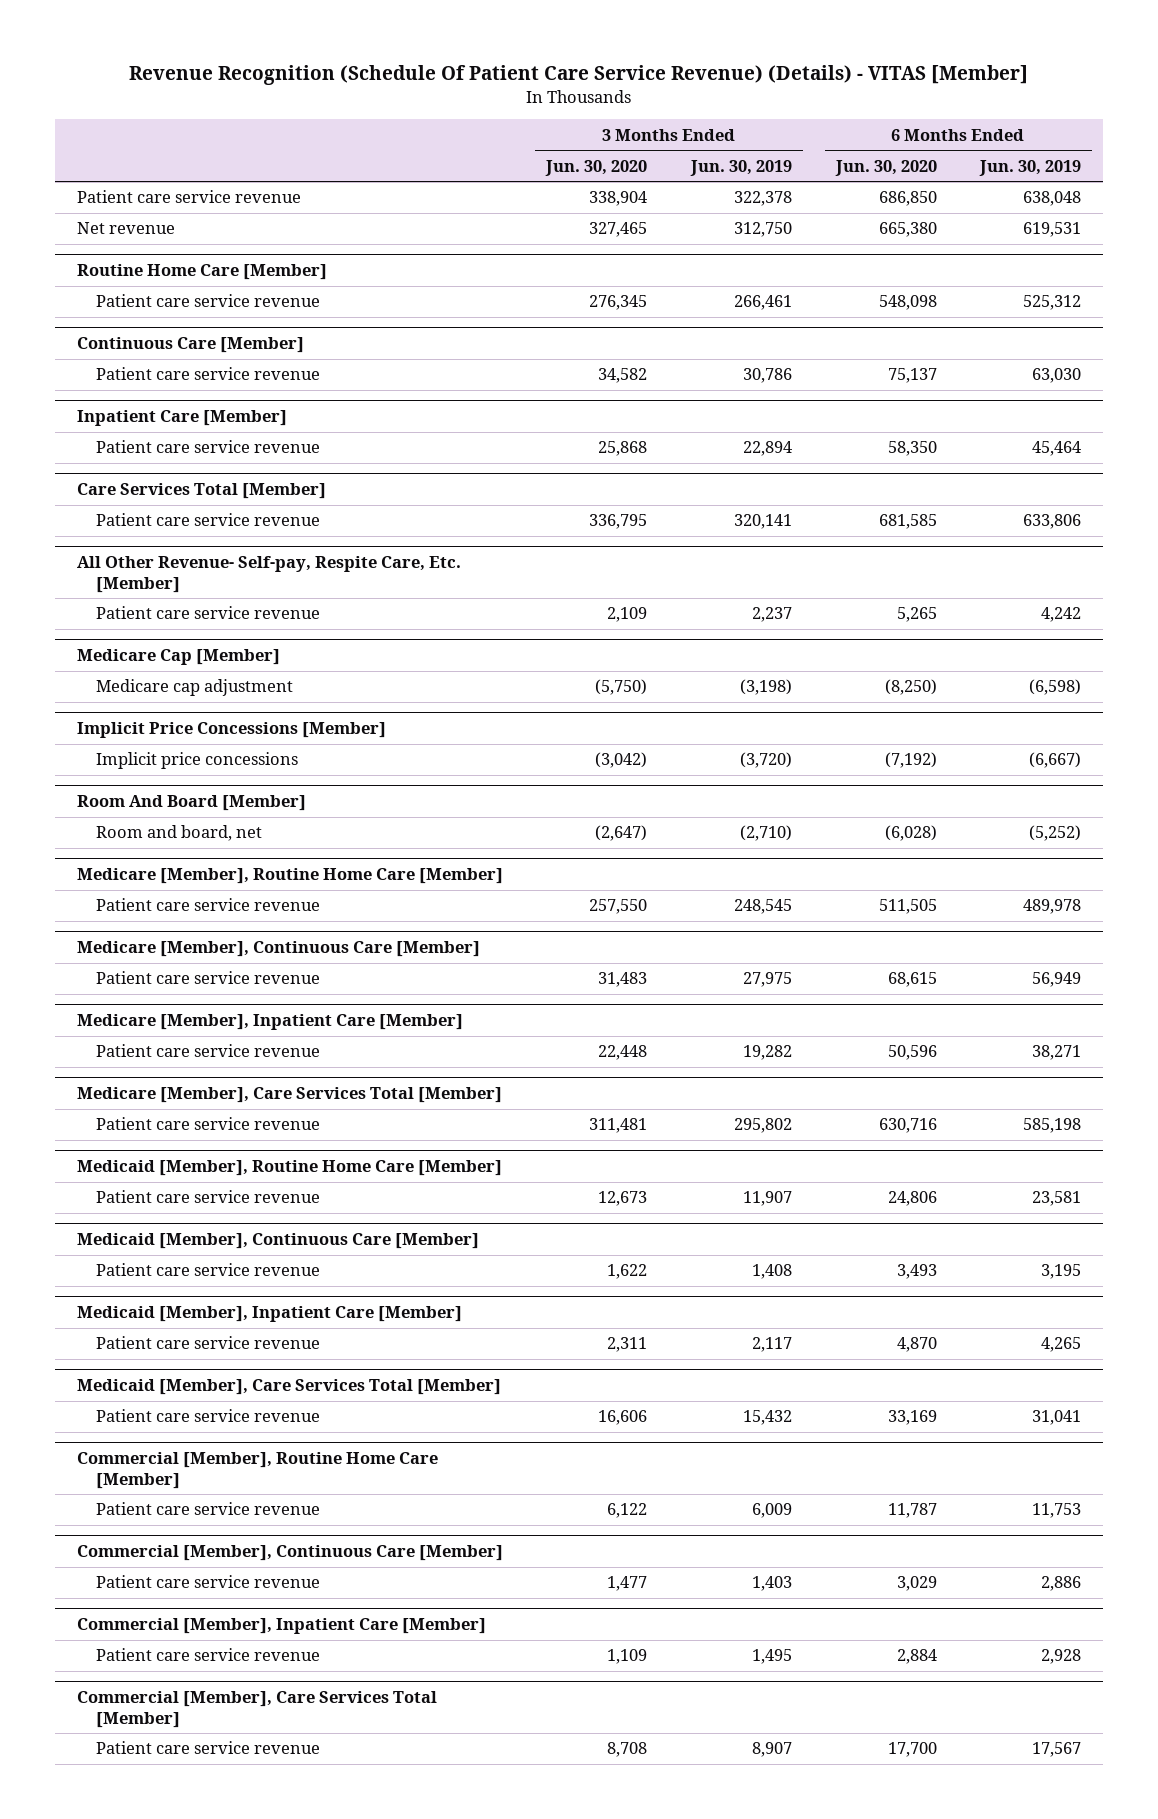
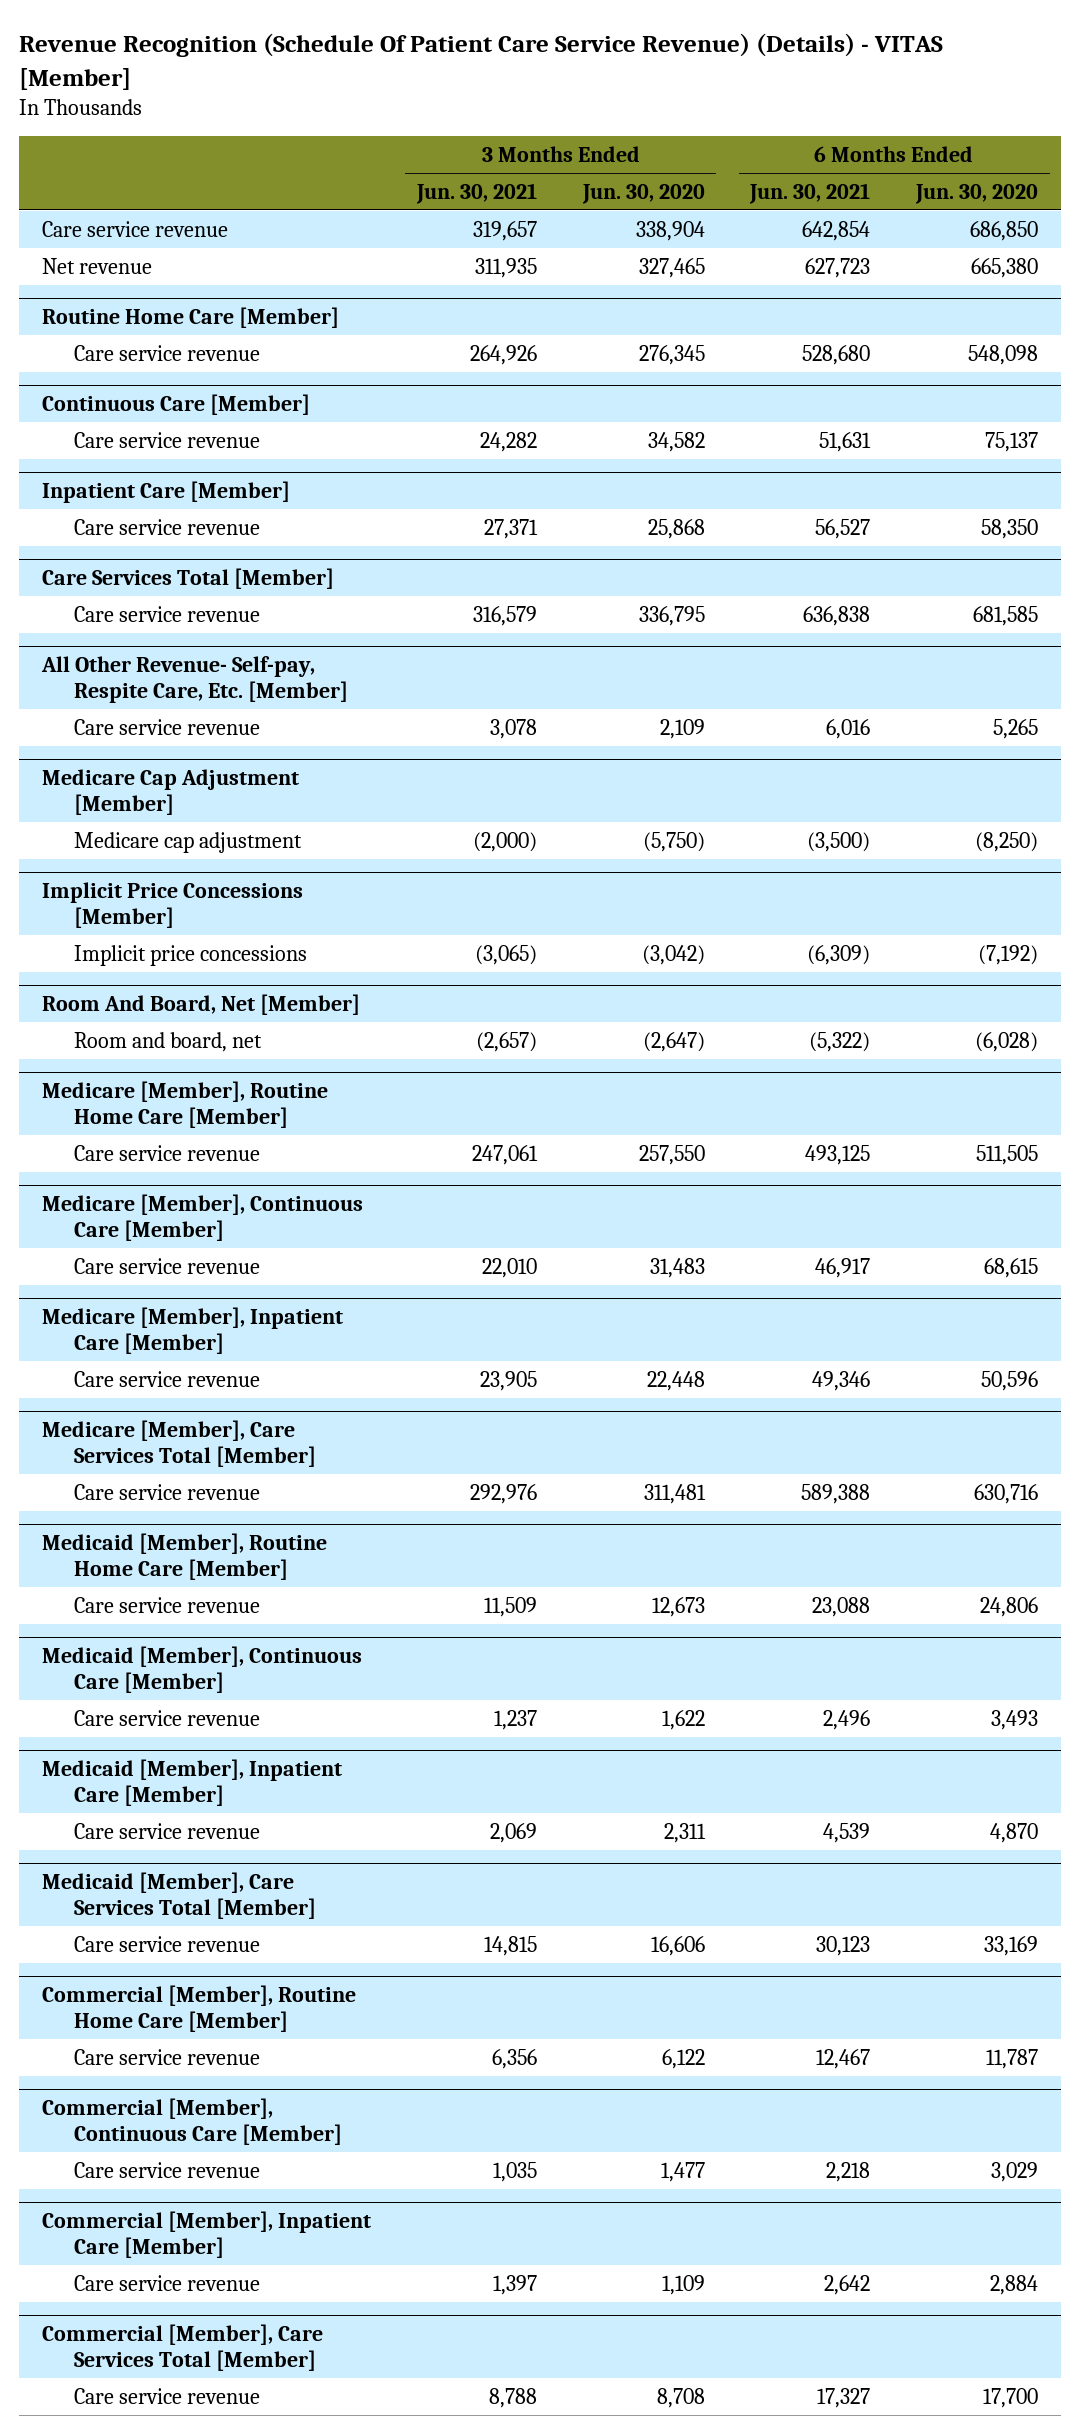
[689,159,792,176] Jun. 30, 2019 -> none
[979,159,1082,176] Jun. 30, 2019 -> none
none -> [415,182,537,204] Jun. 30, 2021
none -> [749,182,871,204] Jun. 30, 2021
[76,190,301,204] Patient care service revenue -> [41,220,228,237] Care service revenue
[96,294,321,308] Patient care service revenue -> [73,344,260,361] Care service revenue
[96,367,321,381] Patient care service revenue -> [73,431,260,448] Care service revenue
[96,440,321,454] Patient care service revenue -> [73,518,260,535] Care service revenue
[96,513,321,527] Patient care service revenue -> [73,605,260,622] Care service revenue
[96,606,321,620] Patient care service revenue -> [73,718,260,735] Care service revenue
[76,648,280,665] Medicare Cap [Member] -> [41,768,299,816] Medicare Cap Adjustment [Member]
[76,794,306,811] Room And Board [Member] -> [41,993,360,1015] Room And Board, Net [Member]
[96,898,321,912] Patient care service revenue -> [73,1144,260,1161] Care service revenue
[96,971,321,985] Patient care service revenue -> [73,1257,260,1274] Care service revenue
[96,1044,321,1058] Patient care service revenue -> [73,1370,260,1387] Care service revenue
[96,1117,321,1131] Patient care service revenue -> [73,1483,260,1500] Care service revenue
[96,1190,321,1204] Patient care service revenue -> [73,1596,260,1613] Care service revenue
[96,1263,321,1277] Patient care service revenue -> [73,1709,260,1726] Care service revenue
[96,1336,321,1350] Patient care service revenue -> [73,1822,260,1839] Care service revenue
[96,1409,321,1423] Patient care service revenue -> [73,1935,260,1952] Care service revenue
[96,1502,321,1516] Patient care service revenue -> [73,2048,260,2065] Care service revenue
[96,1575,321,1589] Patient care service revenue -> [73,2161,260,2178] Care service revenue
[96,1648,321,1662] Patient care service revenue -> [73,2274,260,2291] Care service revenue
[96,1741,321,1755] Patient care service revenue -> [73,2387,260,2404] Care service revenue

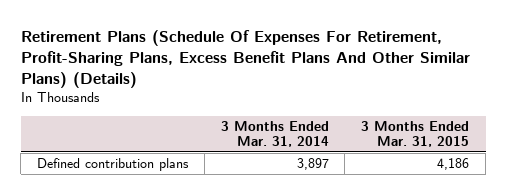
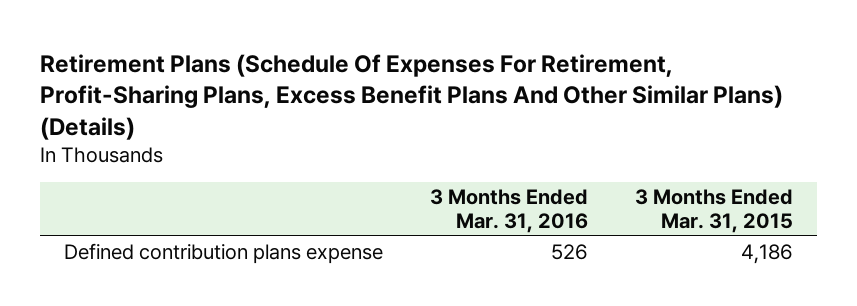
[220,120,329,148] 3 Months Ended Mar. 31, 2014 -> none
none -> [429,189,588,234] 3 Months Ended Mar. 31, 2016
[36,158,189,172] Defined contribution plans -> [63,242,383,264] Defined contribution plans expense

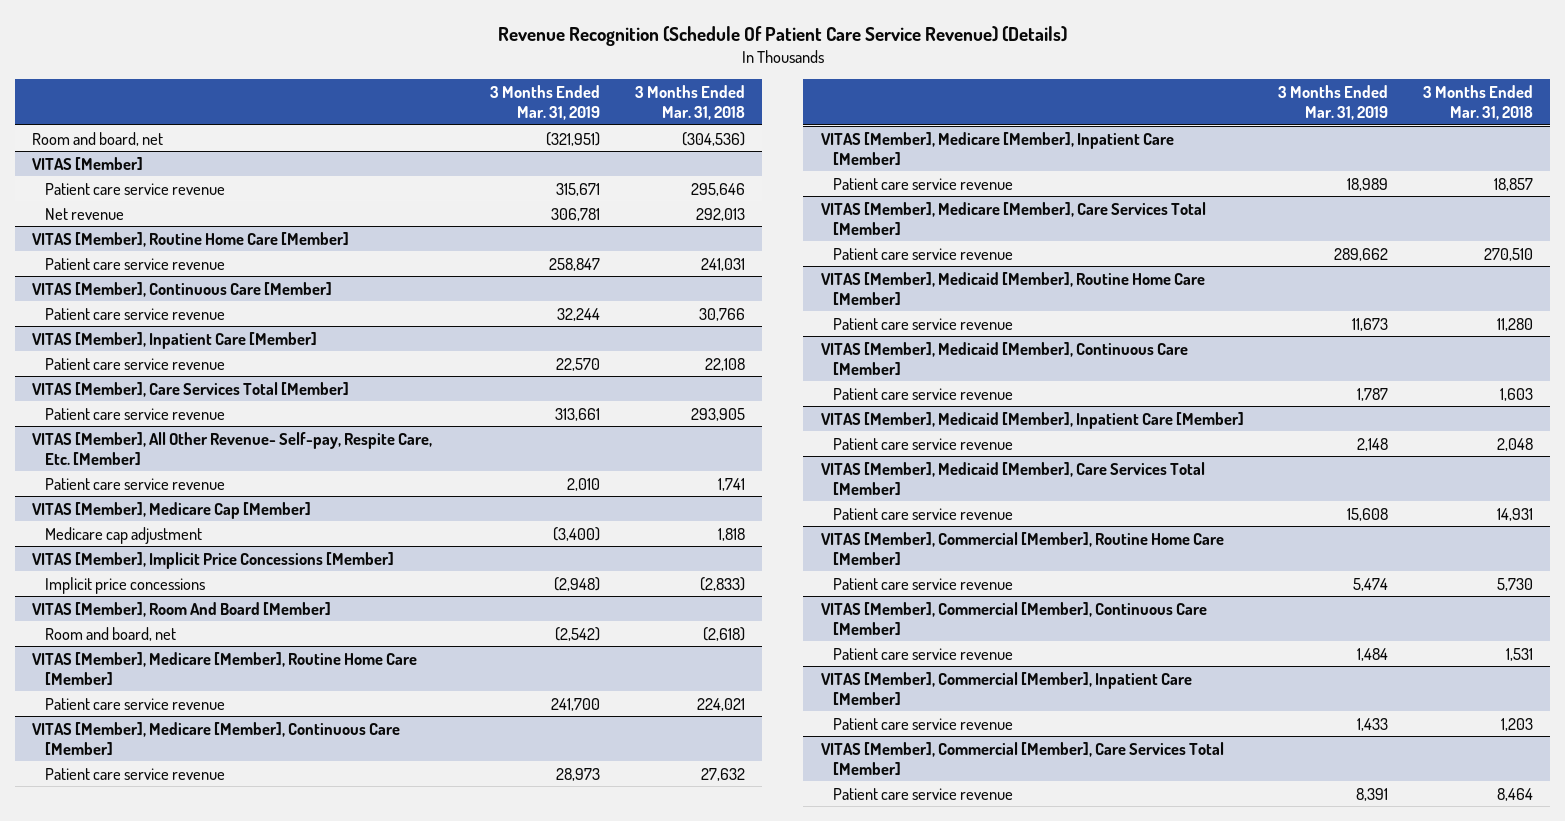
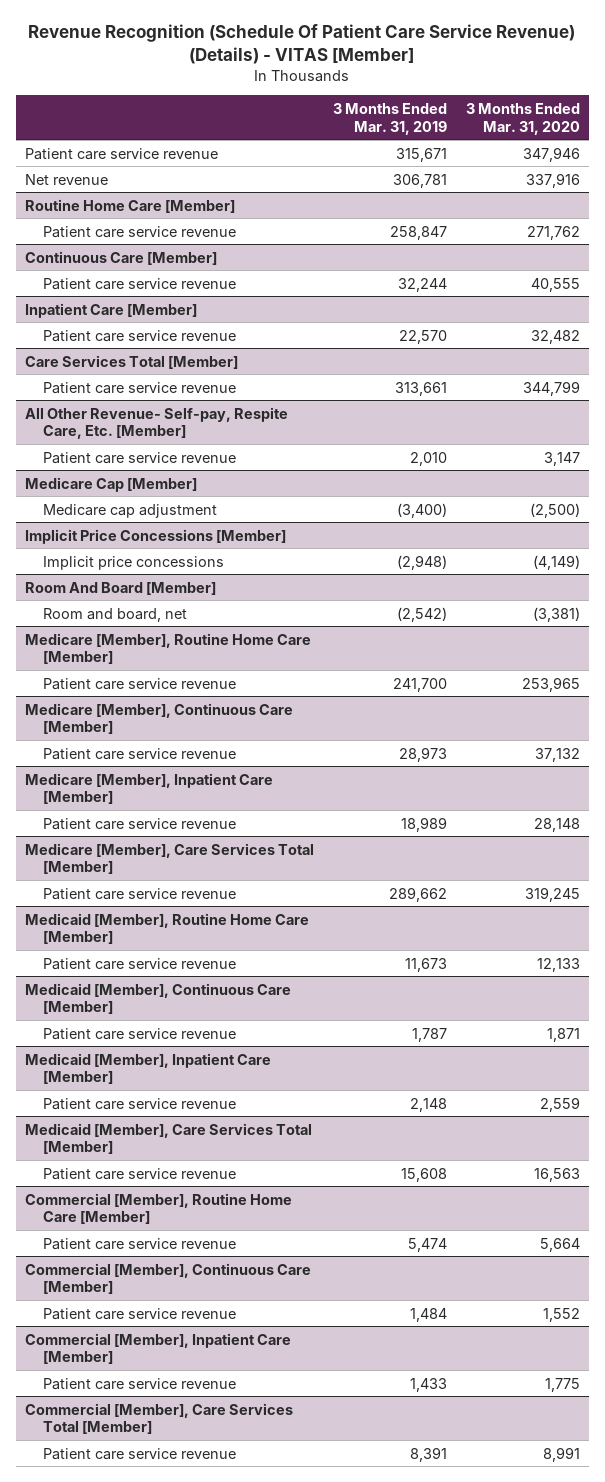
[497,25,1067,46] Revenue Recognition (Schedule Of Patient Care Service Revenue) (Details) -> [28,24,576,65] Revenue Recognition (Schedule Of Patient Care Service Revenue) (Details) - VITAS [Member]
[634,85,745,120] 3 Months Ended Mar. 31, 2018 -> none
none -> [465,102,580,135] 3 Months Ended Mar. 31, 2020
[32,131,164,146] Room and board, net -> none
[32,156,144,170] VITAS [Member] -> none
[32,231,350,247] VITAS [Member], Routine Home Care [Member] -> [25,198,236,213] Routine Home Care [Member]
[32,281,333,297] VITAS [Member], Continuous Care [Member] -> [25,250,218,265] Continuous Care [Member]
[32,331,318,349] VITAS [Member], Inpatient Care [Member] -> [25,302,198,318] Inpatient Care [Member]
[32,381,350,397] VITAS [Member], Care Services Total [Member] -> [25,354,239,369] Care Services Total [Member]
[32,431,433,465] VITAS [Member], All Other Revenue- Self-pay, Respite Care, Etc. [Member] -> [25,406,289,440] All Other Revenue- Self-pay, Respite Care, Etc. [Member]
[32,501,312,519] VITAS [Member], Medicare Cap [Member] -> [25,476,198,492] Medicare Cap [Member]
[32,551,395,569] VITAS [Member], Implicit Price Concessions [Member] -> [25,528,287,544] Implicit Price Concessions [Member]
[32,601,332,617] VITAS [Member], Room And Board [Member] -> [25,581,217,595] Room And Board [Member]
[32,651,418,685] VITAS [Member], Medicare [Member], Routine Home Care [Member] -> [25,632,312,665] Medicare [Member], Routine Home Care [Member]
[32,721,401,755] VITAS [Member], Medicare [Member], Continuous Care [Member] -> [25,702,294,735] Medicare [Member], Continuous Care [Member]
[820,131,1174,165] VITAS [Member], Medicare [Member], Inpatient Care [Member] -> [25,772,274,805] Medicare [Member], Inpatient Care [Member]
[820,201,1206,235] VITAS [Member], Medicare [Member], Care Services Total [Member] -> [25,842,315,875] Medicare [Member], Care Services Total [Member]
[820,271,1205,305] VITAS [Member], Medicaid [Member], Routine Home Care [Member] -> [25,912,310,945] Medicaid [Member], Routine Home Care [Member]
[820,341,1188,375] VITAS [Member], Medicaid [Member], Continuous Care [Member] -> [25,982,292,1015] Medicaid [Member], Continuous Care [Member]
[820,411,1244,429] VITAS [Member], Medicaid [Member], Inpatient Care [Member] -> [25,1052,272,1085] Medicaid [Member], Inpatient Care [Member]
[820,461,1205,495] VITAS [Member], Medicaid [Member], Care Services Total [Member] -> [25,1122,313,1155] Medicaid [Member], Care Services Total [Member]
[820,531,1224,565] VITAS [Member], Commercial [Member], Routine Home Care [Member] -> [25,1192,293,1225] Commercial [Member], Routine Home Care [Member]
[820,601,1207,635] VITAS [Member], Commercial [Member], Continuous Care [Member] -> [25,1262,312,1295] Commercial [Member], Continuous Care [Member]
[820,671,1192,705] VITAS [Member], Commercial [Member], Inpatient Care [Member] -> [25,1332,292,1365] Commercial [Member], Inpatient Care [Member]
[820,741,1224,775] VITAS [Member], Commercial [Member], Care Services Total [Member] -> [25,1402,294,1435] Commercial [Member], Care Services Total [Member]

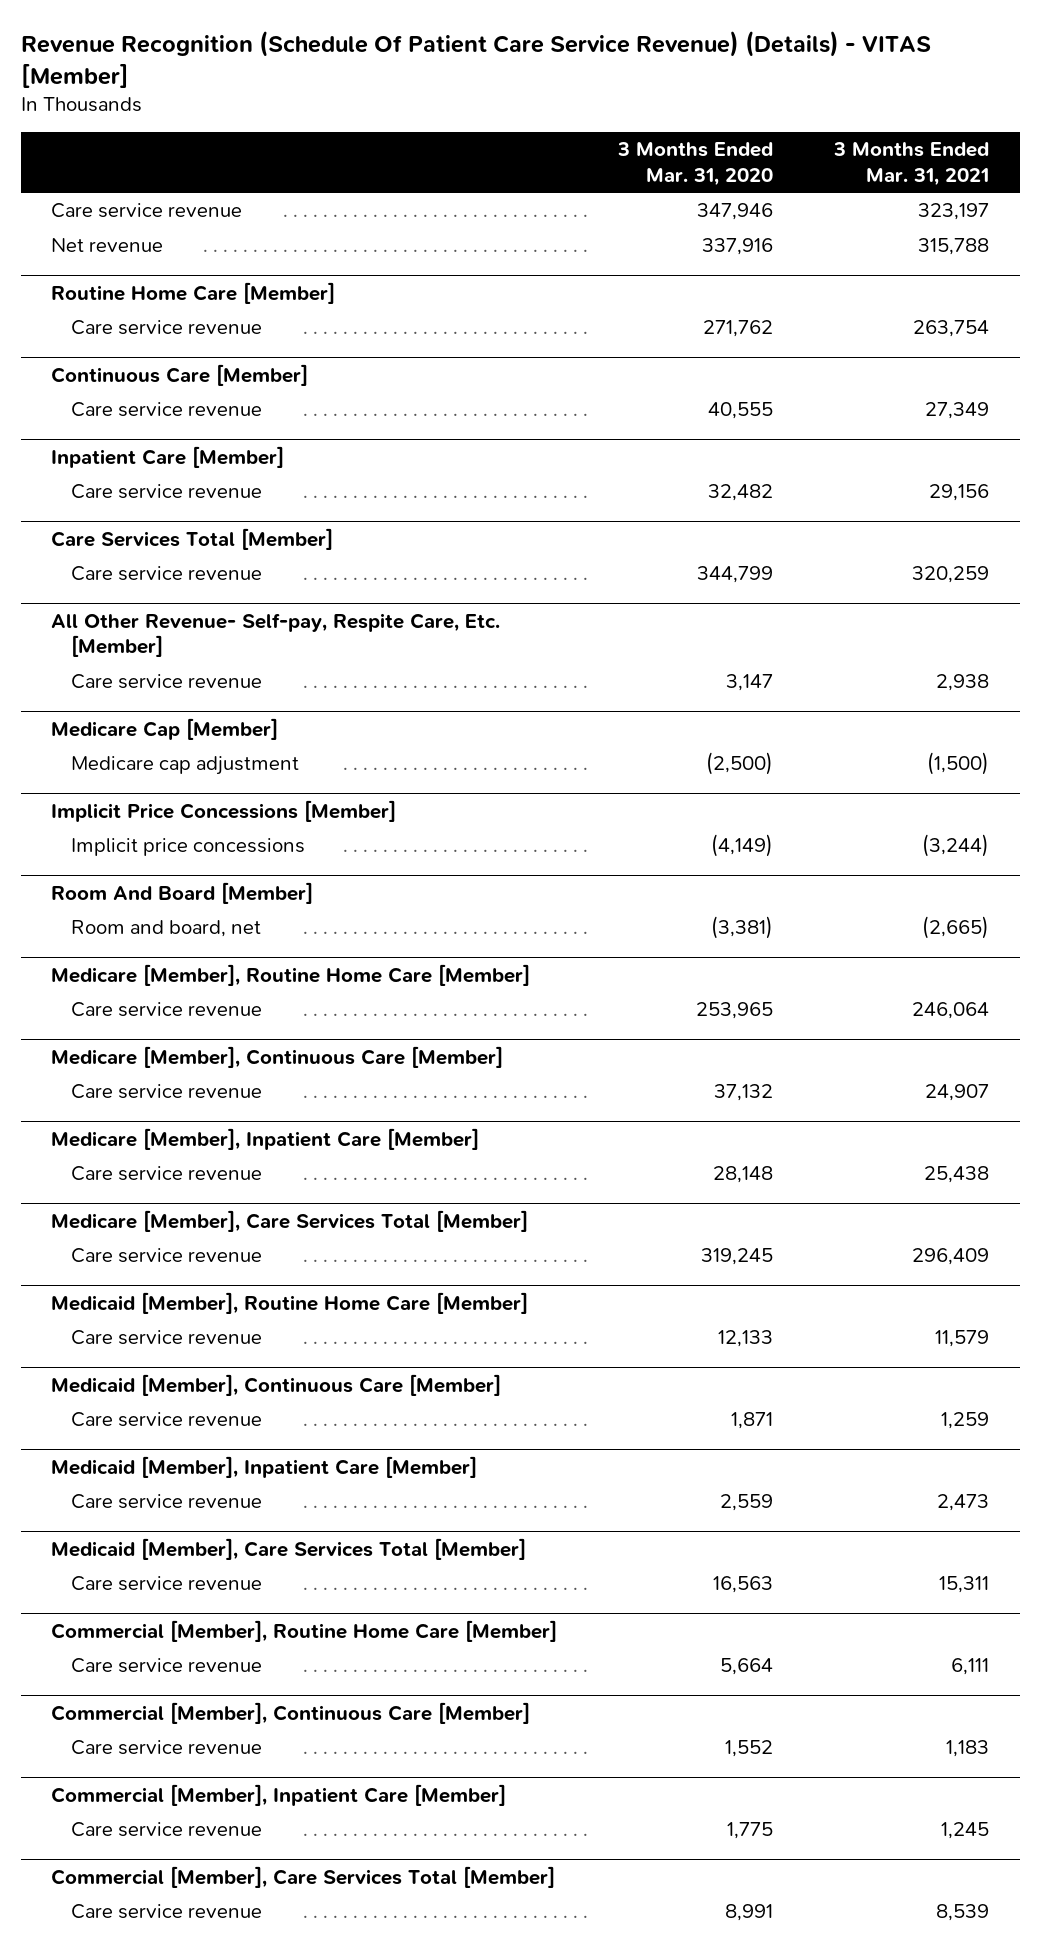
[332,102,447,135] 3 Months Ended Mar. 31, 2019 -> none
none -> [833,142,990,186] 3 Months Ended Mar. 31, 2021
[25,147,219,160] Patient care service revenue -> [51,203,243,219] Care service revenue
[43,225,237,238] Patient care service revenue -> [71,320,263,336] Care service revenue
[43,277,237,290] Patient care service revenue -> [71,402,263,418] Care service revenue
[43,329,237,342] Patient care service revenue -> [71,484,263,500] Care service revenue
[43,381,237,394] Patient care service revenue -> [71,566,263,582] Care service revenue
[43,451,237,464] Patient care service revenue -> [71,674,263,690] Care service revenue
[43,677,237,690] Patient care service revenue -> [71,1002,263,1018] Care service revenue
[43,747,237,760] Patient care service revenue -> [71,1084,263,1100] Care service revenue
[43,817,237,830] Patient care service revenue -> [71,1166,263,1182] Care service revenue
[43,887,237,900] Patient care service revenue -> [71,1248,263,1264] Care service revenue
[43,957,237,970] Patient care service revenue -> [71,1330,263,1346] Care service revenue
[43,1027,237,1040] Patient care service revenue -> [71,1412,263,1428] Care service revenue
[43,1097,237,1110] Patient care service revenue -> [71,1494,263,1510] Care service revenue
[43,1167,237,1180] Patient care service revenue -> [71,1576,263,1592] Care service revenue
[43,1237,237,1250] Patient care service revenue -> [71,1658,263,1674] Care service revenue
[43,1307,237,1320] Patient care service revenue -> [71,1740,263,1756] Care service revenue
[43,1377,237,1390] Patient care service revenue -> [71,1822,263,1838] Care service revenue
[43,1447,237,1460] Patient care service revenue -> [71,1904,263,1920] Care service revenue

